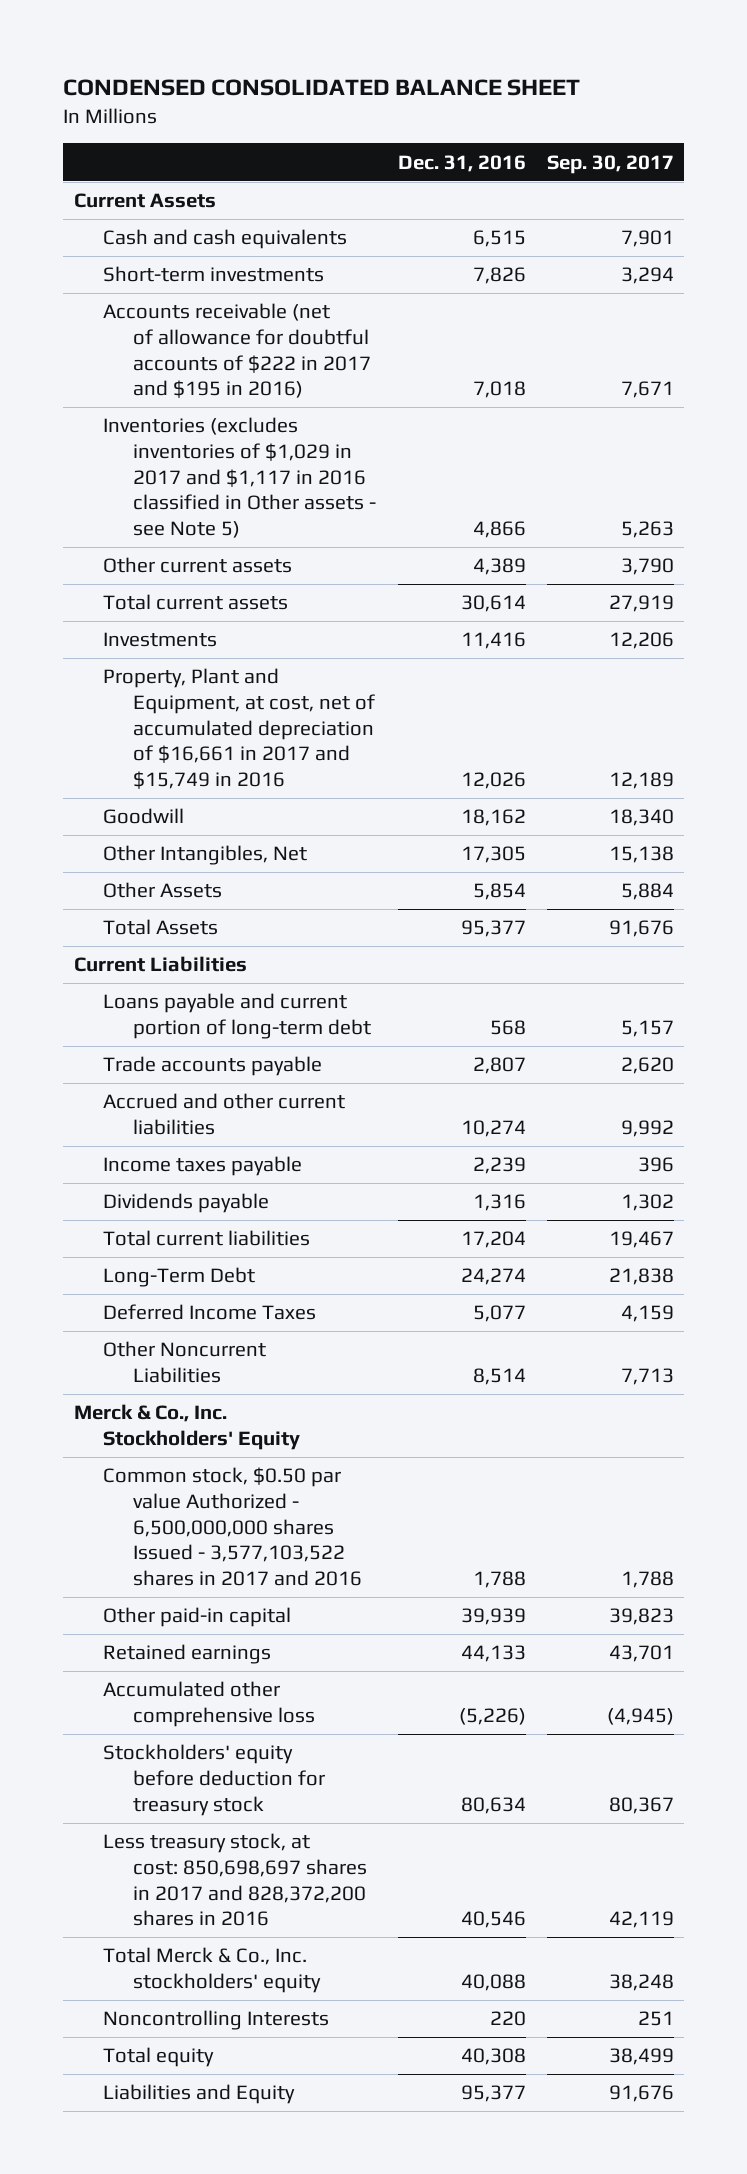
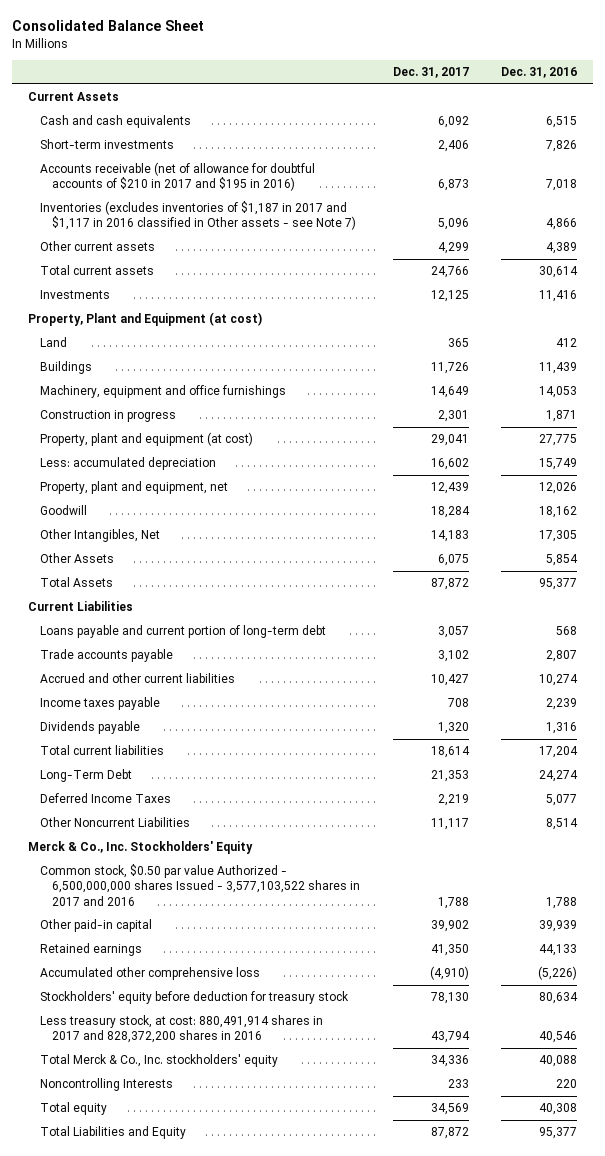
[63,78,581,96] CONDENSED CONSOLIDATED BALANCE SHEET -> [12,20,205,32] Consolidated Balance Sheet
[546,154,674,174] Sep. 30, 2017 -> none
none -> [392,66,469,78] Dec. 31, 2017
[103,303,372,399] Accounts receivable (net of allowance for doubtful accounts of $222 in 2017 and $195 in 2016) -> [40,162,316,192] Accounts receivable (net of allowance for doubtful accounts of $210 in 2017 and $195 in 2016)
[103,417,377,539] Inventories (excludes inventories of $1,029 in 2017 and $1,117 in 2016 classified in Other assets - see Note 5) -> [40,201,357,231] Inventories (excludes inventories of $1,187 in 2017 and $1,117 in 2016 classified in Other assets - see Note 7)
none -> [28,312,263,327] Property, Plant and Equipment (at cost)
none -> [40,337,68,348] Land
none -> [40,361,93,375] Buildings
none -> [40,385,287,399] Machinery, equipment and office furnishings
none -> [40,410,177,423] Construction in progress
none -> [40,432,254,447] Property, plant and equipment (at cost)
none -> [40,457,217,471] Less: accumulated depreciation
[103,668,376,790] Property, Plant and Equipment, at cost, net of accumulated depreciation of $16,661 in 2017 and $15,749 in 2016 -> [40,481,229,495] Property, plant and equipment, net
[103,1833,368,1927] Less treasury stock, at cost: 850,698,697 shares in 2017 and 828,372,200 shares in 2016 -> [40,1015,324,1044] Less treasury stock, at cost: 880,491,914 shares in 2017 and 828,372,200 shares in 2016
[103,2084,296,2105] Liabilities and Equity -> [40,1126,187,1140] Total Liabilities and Equity

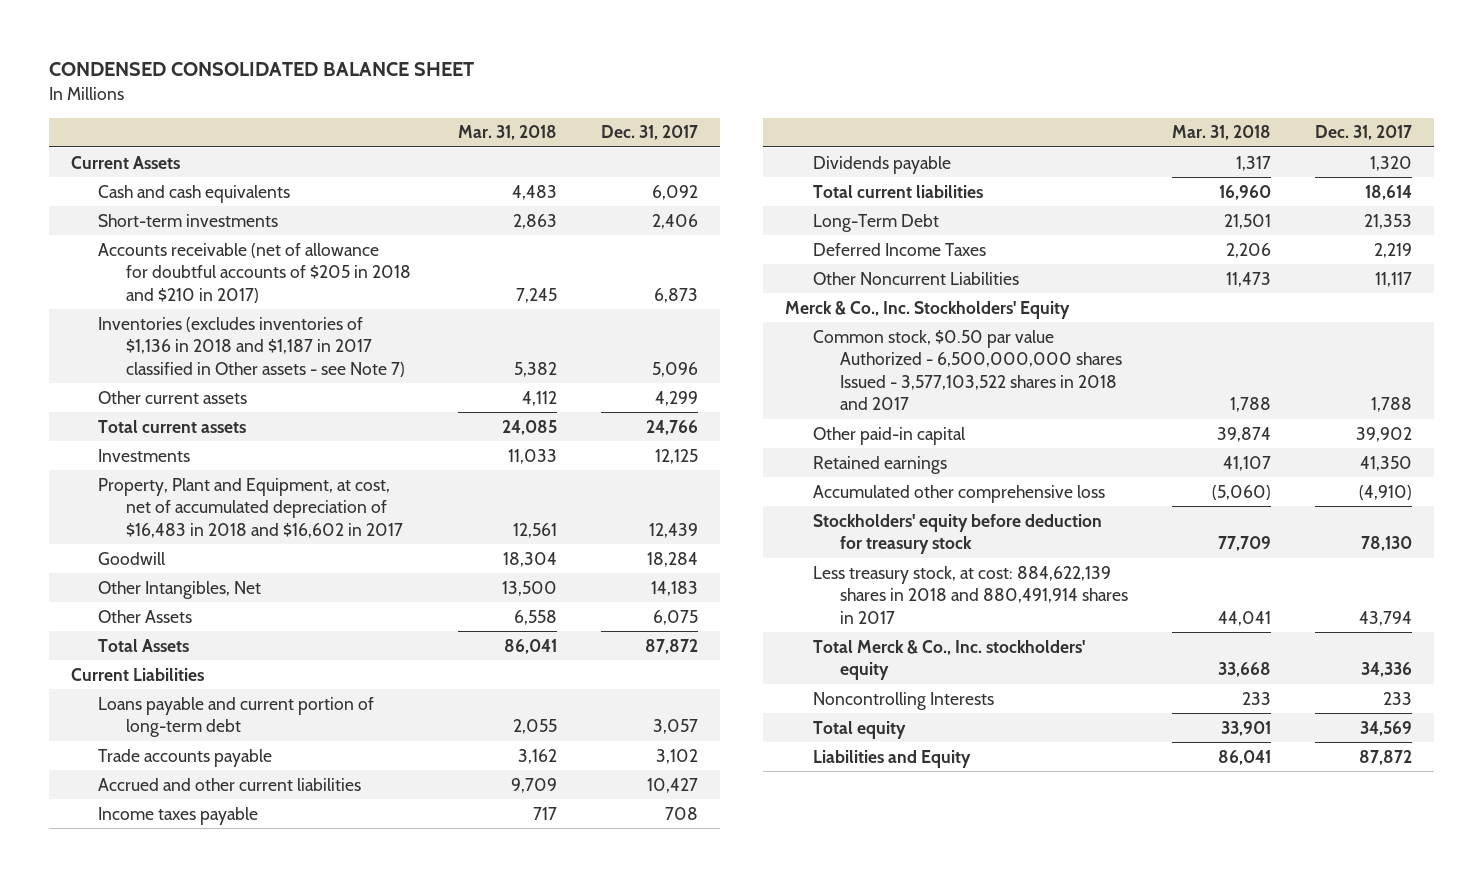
[12,20,205,32] Consolidated Balance Sheet -> [49,62,475,77] CONDENSED CONSOLIDATED BALANCE SHEET
[500,66,577,78] Dec. 31, 2016 -> none
none -> [457,125,557,141] Mar. 31, 2018
[40,162,316,192] Accounts receivable (net of allowance for doubtful accounts of $210 in 2017 and $195 in 2016) -> [98,242,411,303] Accounts receivable (net of allowance for doubtful accounts of $205 in 2018 and $210 in 2017)
[40,201,357,231] Inventories (excludes inventories of $1,187 in 2017 and $1,117 in 2016 classified in Other assets - see Note 7) -> [98,316,405,377] Inventories (excludes inventories of $1,136 in 2018 and $1,187 in 2017 classified in Other assets - see Note 7)
[28,312,263,327] Property, Plant and Equipment (at cost) -> none
[40,337,68,348] Land -> none
[40,361,93,375] Buildings -> none
[40,385,287,399] Machinery, equipment and office furnishings -> none
[40,410,177,423] Construction in progress -> none
[40,432,254,447] Property, plant and equipment (at cost) -> none
[40,457,217,471] Less: accumulated depreciation -> none
[40,481,229,495] Property, plant and equipment, net -> [98,477,403,538] Property, Plant and Equipment, at cost, net of accumulated depreciation of $16,483 in 2018 and $16,602 in 2017
[40,864,361,906] Common stock, $0.50 par value Authorized - 6,500,000,000 shares Issued - 3,577,103,522 shares in 2017 and 2016 -> [812,329,1123,411] Common stock, $0.50 par value Authorized - 6,500,000,000 shares Issued - 3,577,103,522 shares in 2018 and 2017
[40,1015,324,1044] Less treasury stock, at cost: 880,491,914 shares in 2017 and 828,372,200 shares in 2016 -> [812,565,1129,624] Less treasury stock, at cost: 884,622,139 shares in 2018 and 880,491,914 shares in 2017
[40,1126,187,1140] Total Liabilities and Equity -> [812,749,971,768] Liabilities and Equity

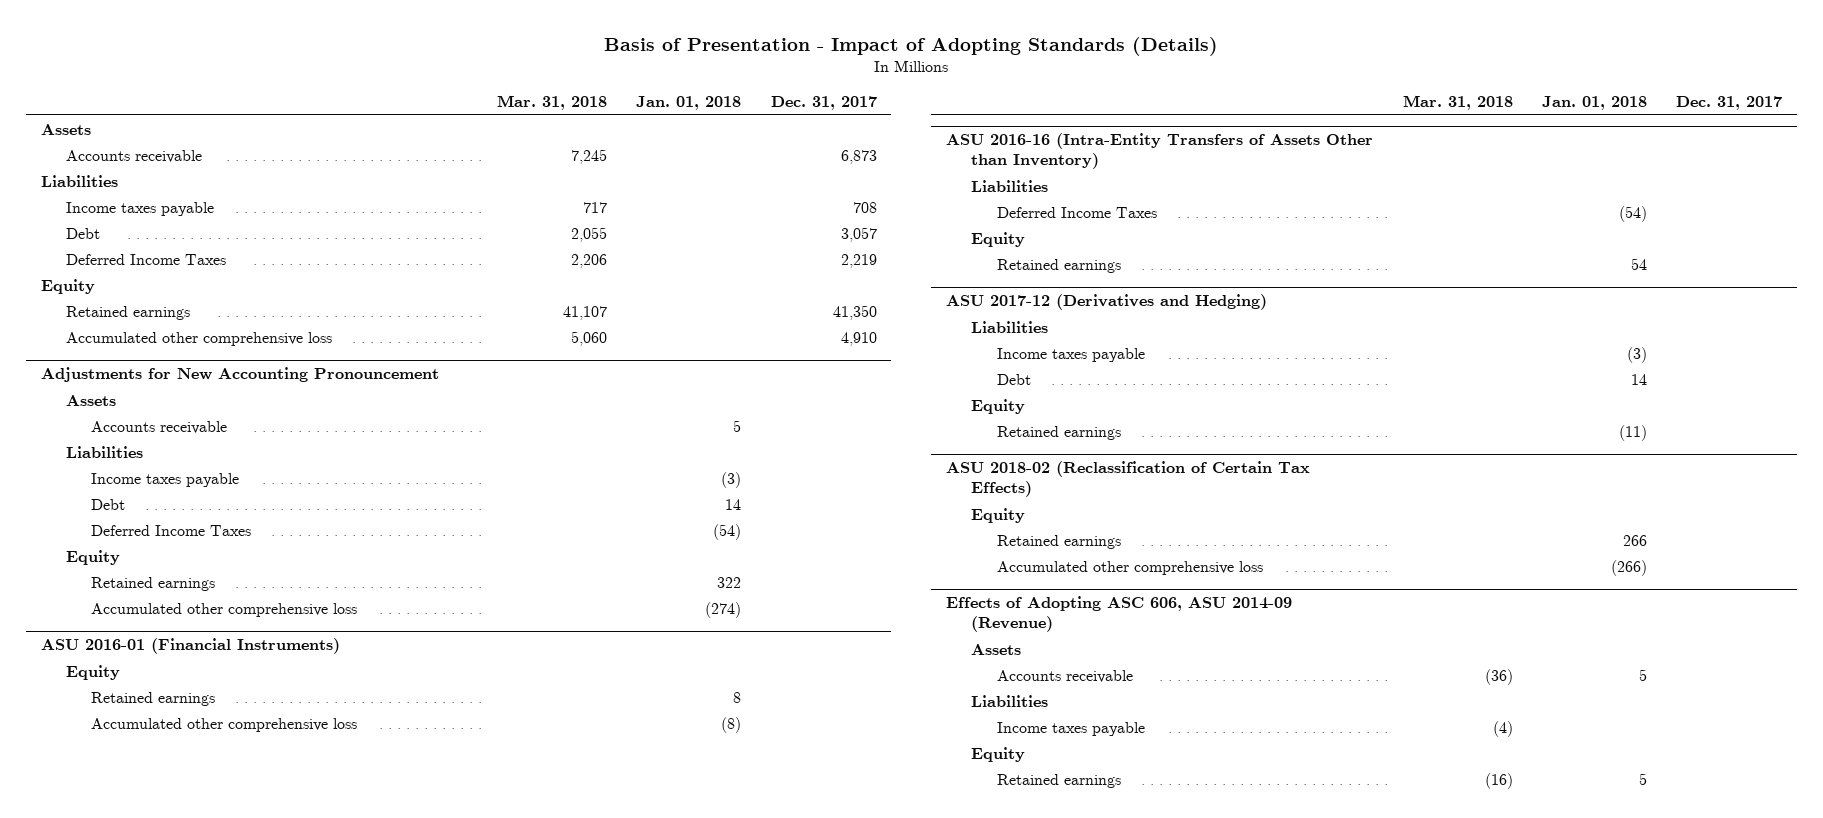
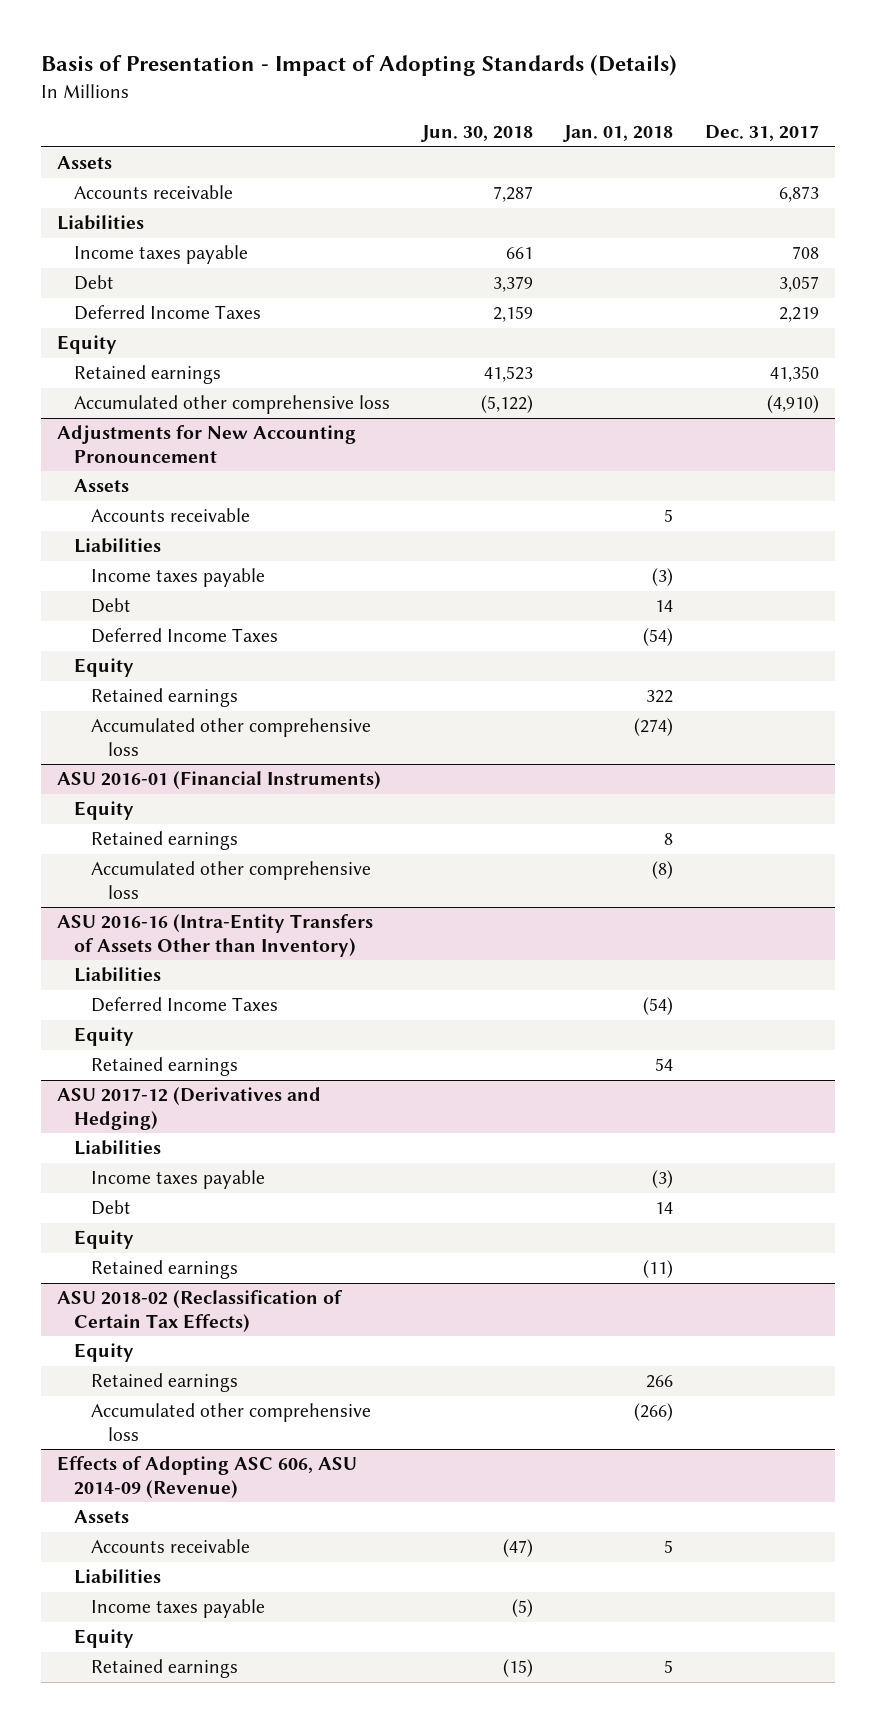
[496,94,607,110] Mar. 31, 2018 -> none
none -> [420,125,533,143] Jun. 30, 2018
[840,331,877,346] 4,910 -> [766,395,819,414] (4,910)

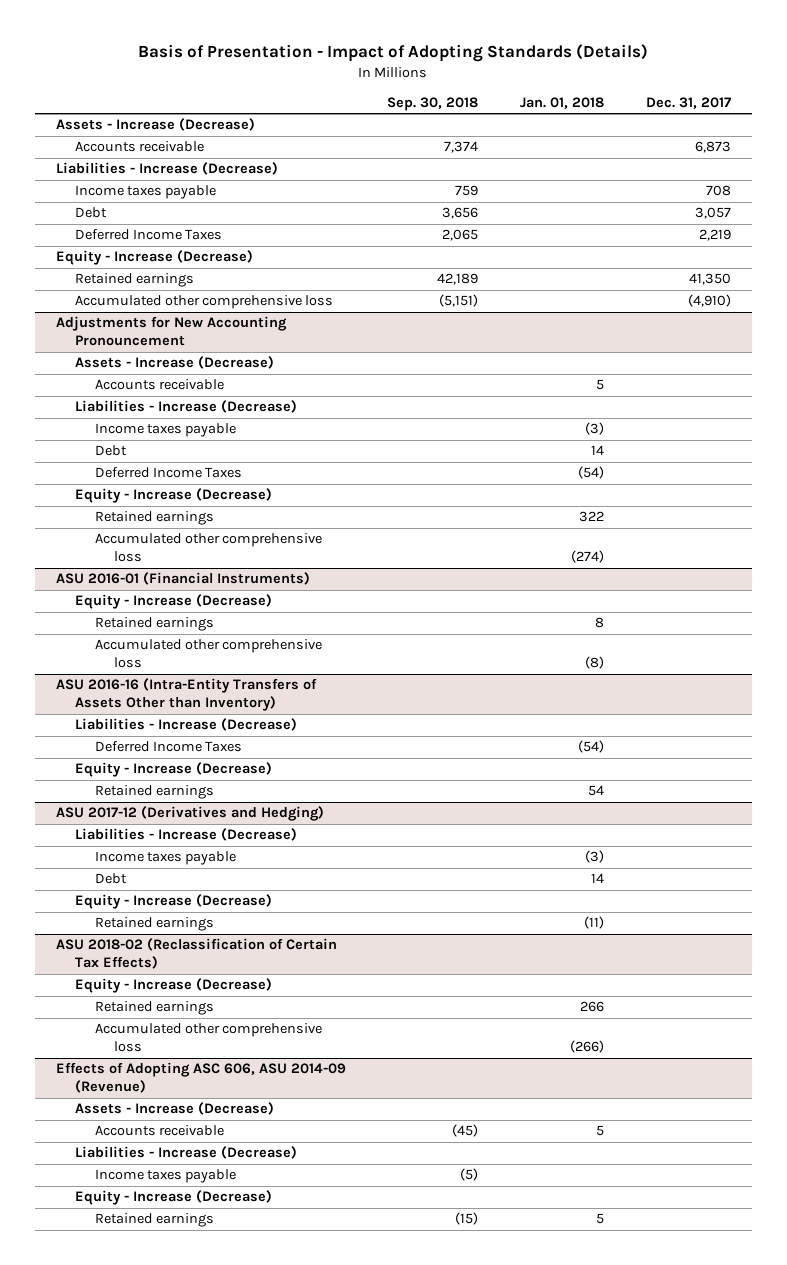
[420,125,533,143] Jun. 30, 2018 -> none
none -> [387,96,479,111] Sep. 30, 2018
[56,156,112,170] Assets -> [55,118,255,132] Assets - Increase (Decrease)
[56,215,144,231] Liabilities -> [55,162,278,176] Liabilities - Increase (Decrease)
[56,335,117,355] Equity -> [55,250,253,266] Equity - Increase (Decrease)
[73,479,129,493] Assets -> [75,356,275,370] Assets - Increase (Decrease)
[73,538,161,554] Liabilities -> [75,400,298,414] Liabilities - Increase (Decrease)
[73,658,134,678] Equity -> [75,488,273,504] Equity - Increase (Decrease)
[73,801,134,821] Equity -> [75,594,273,610] Equity - Increase (Decrease)
[73,967,161,983] Liabilities -> [75,718,298,732] Liabilities - Increase (Decrease)
[73,1027,134,1047] Equity -> [75,762,273,778] Equity - Increase (Decrease)
[73,1140,161,1156] Liabilities -> [75,828,298,842] Liabilities - Increase (Decrease)
[73,1230,134,1250] Equity -> [75,894,273,910] Equity - Increase (Decrease)
[73,1343,134,1363] Equity -> [75,978,273,994] Equity - Increase (Decrease)
[73,1510,129,1524] Assets -> [75,1102,275,1116] Assets - Increase (Decrease)
[73,1569,161,1585] Liabilities -> [75,1146,298,1160] Liabilities - Increase (Decrease)
[73,1629,134,1649] Equity -> [75,1190,273,1206] Equity - Increase (Decrease)

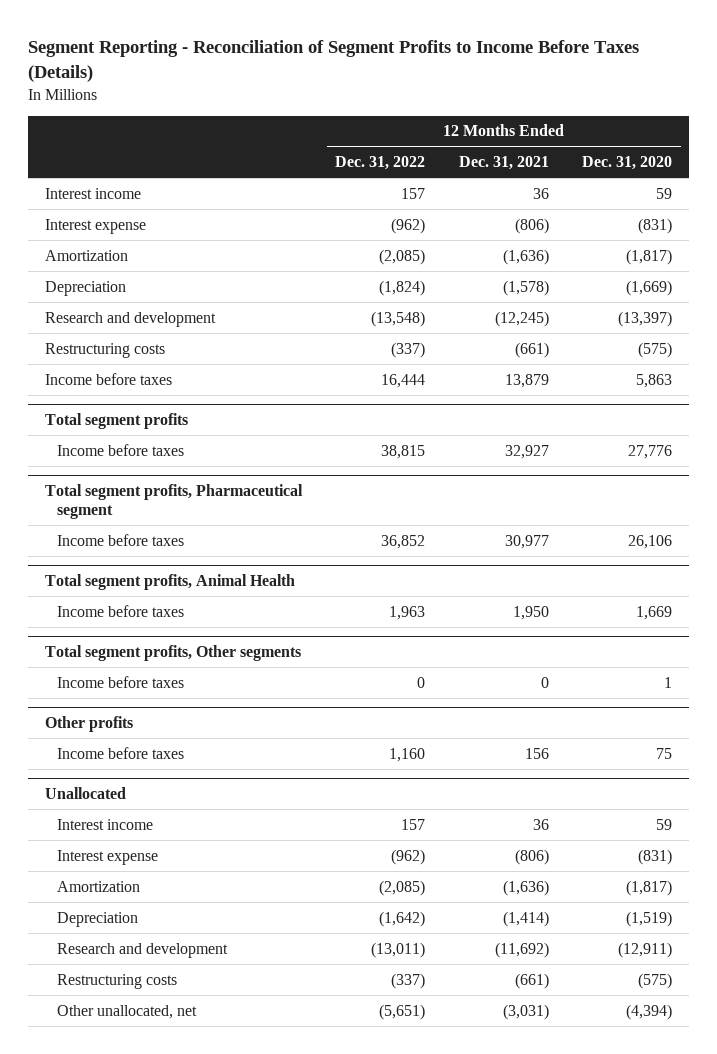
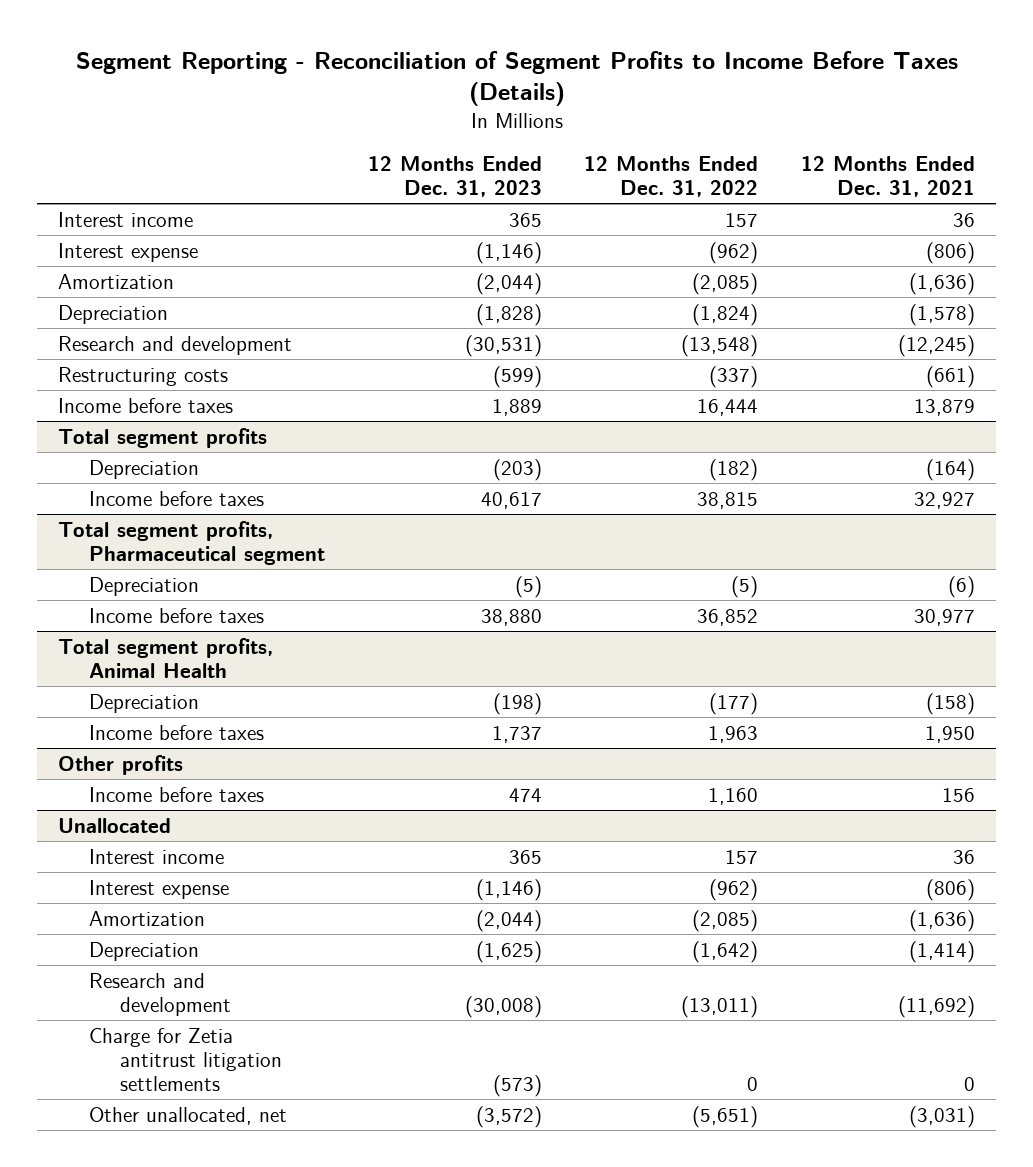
[582,156,673,171] Dec. 31, 2020 -> none
none -> [367,155,542,197] 12 Months Ended Dec. 31, 2023
none -> [89,459,200,479] Depreciation
none -> [89,576,200,596] Depreciation
none -> [89,693,200,713] Depreciation
[44,645,301,662] Total segment profits, Other segments -> none
[56,675,184,688] Income before taxes -> none
[56,973,177,989] Restructuring costs -> none
none -> [89,1027,282,1091] Charge for Zetia antitrust litigation settlements

